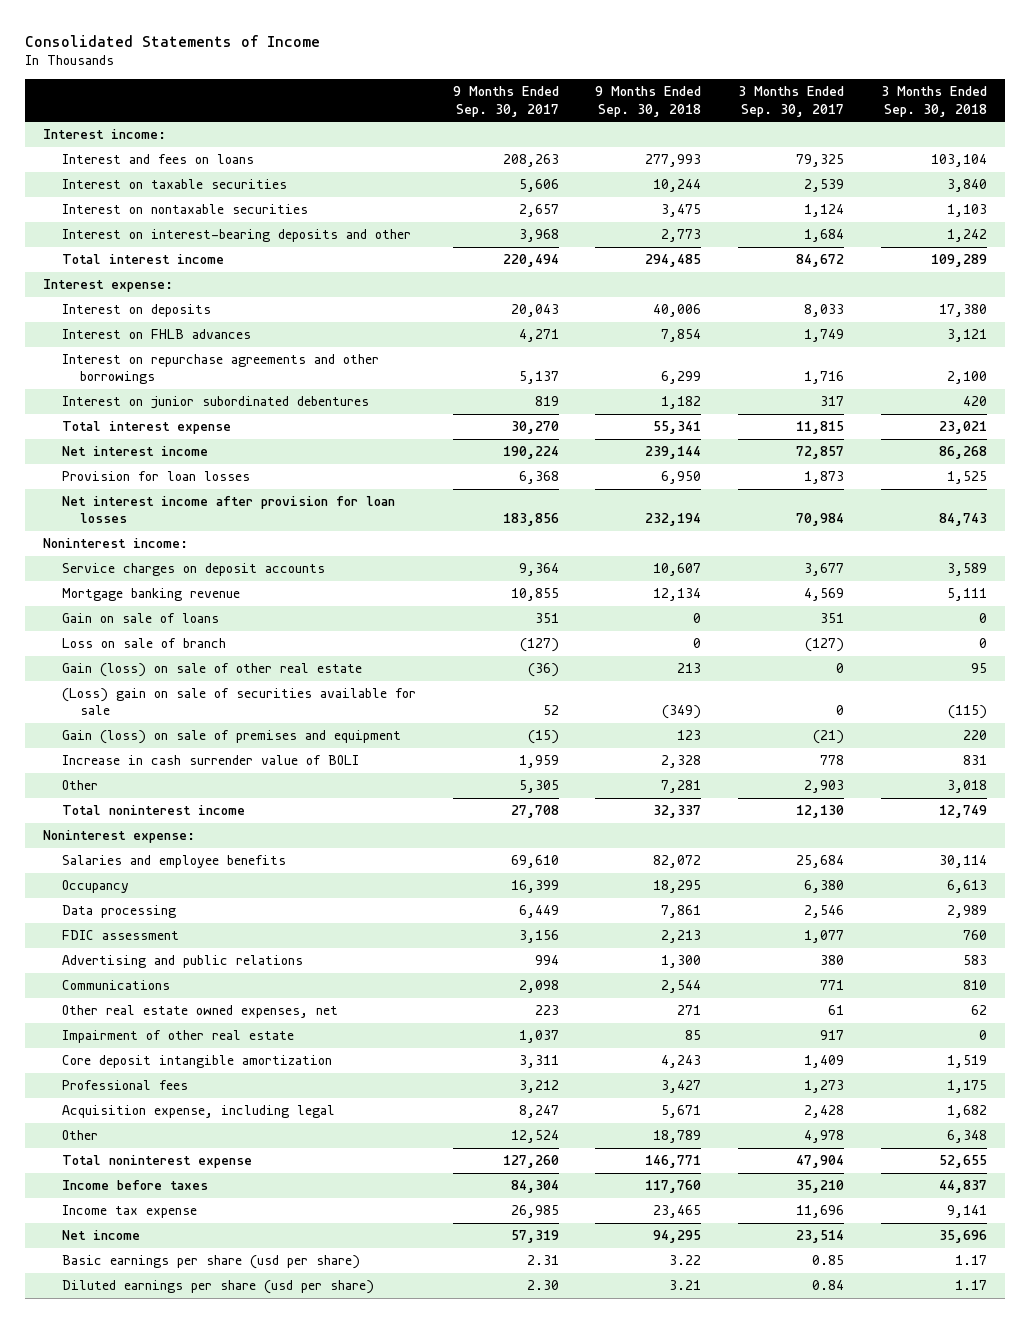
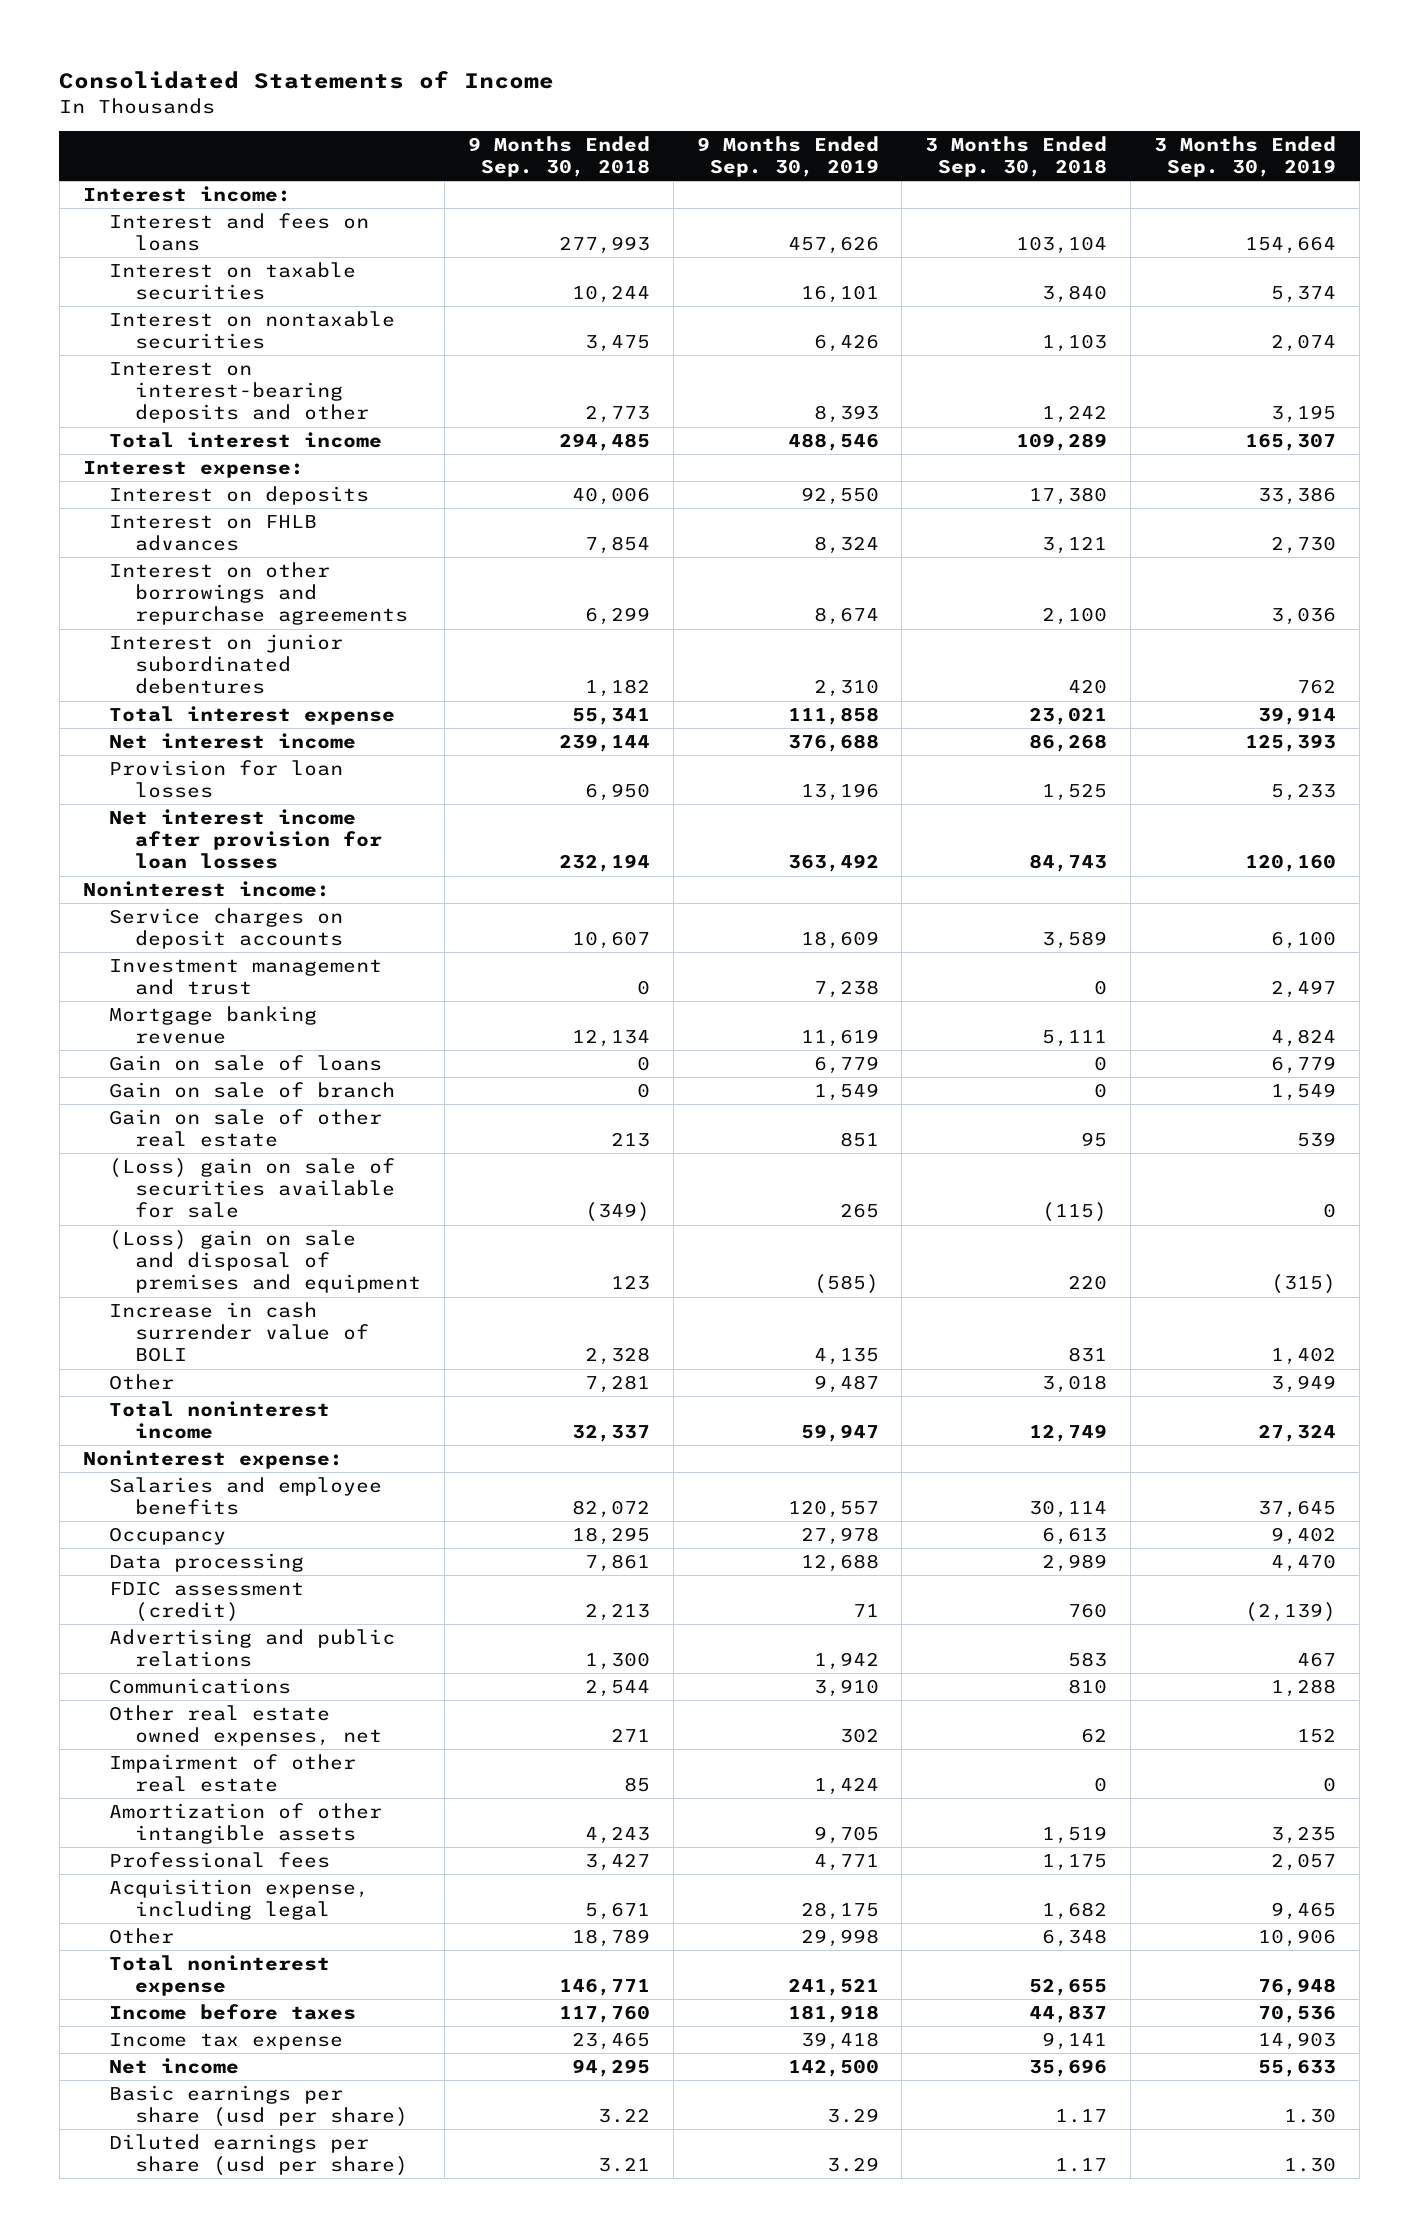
[452,86,559,117] 9 Months Ended Sep. 30, 2017 -> none
[737,86,844,117] 3 Months Ended Sep. 30, 2017 -> none
none -> [696,135,879,178] 9 Months Ended Sep. 30, 2019
none -> [1154,135,1337,178] 3 Months Ended Sep. 30, 2019
[61,354,379,385] Interest on repurchase agreements and other borrowings -> [108,561,409,626] Interest on other borrowings and repurchase agreements
none -> [108,958,382,996] Investment management and trust
[61,638,226,649] Loss on sale of branch -> [108,1081,395,1098] Gain on sale of branch
[61,663,362,678] Gain (loss) on sale of other real estate -> [108,1108,382,1148] Gain on sale of other real estate
[61,730,401,745] Gain (loss) on sale of premises and equipment -> [108,1229,422,1294] (Loss) gain on sale and disposal of premises and equipment
[61,930,179,941] FDIC assessment -> [108,1580,304,1623] FDIC assessment (credit)
[61,1055,332,1069] Core deposit intangible amortization -> [108,1802,382,1845] Amortization of other intangible assets

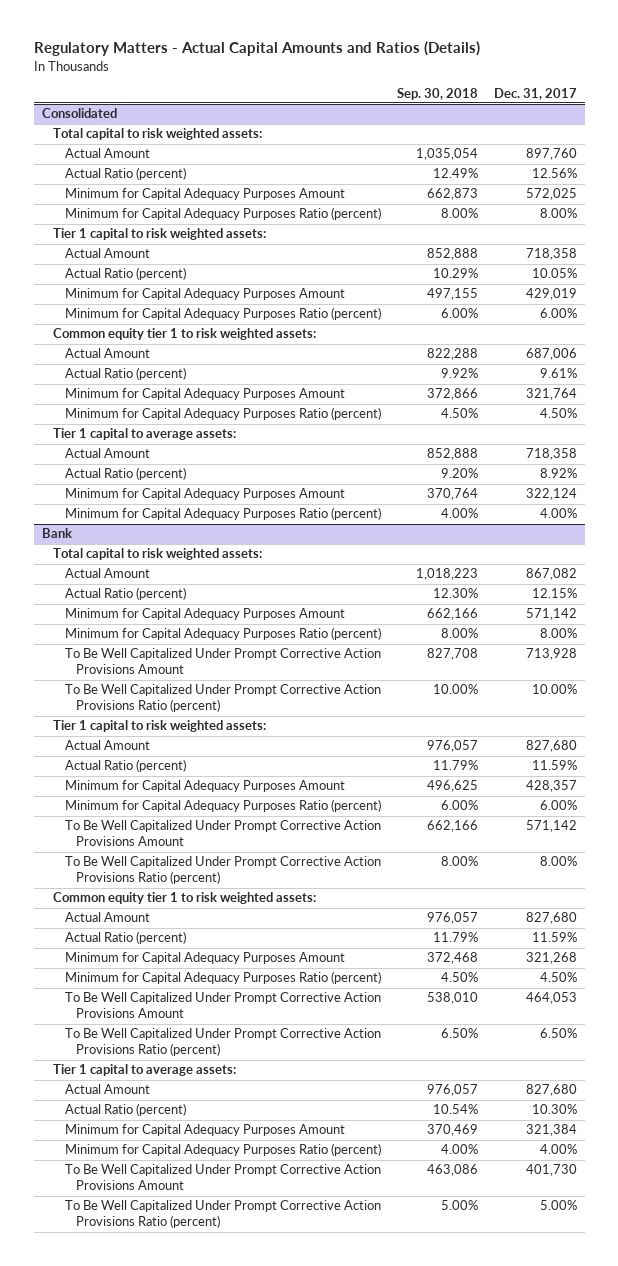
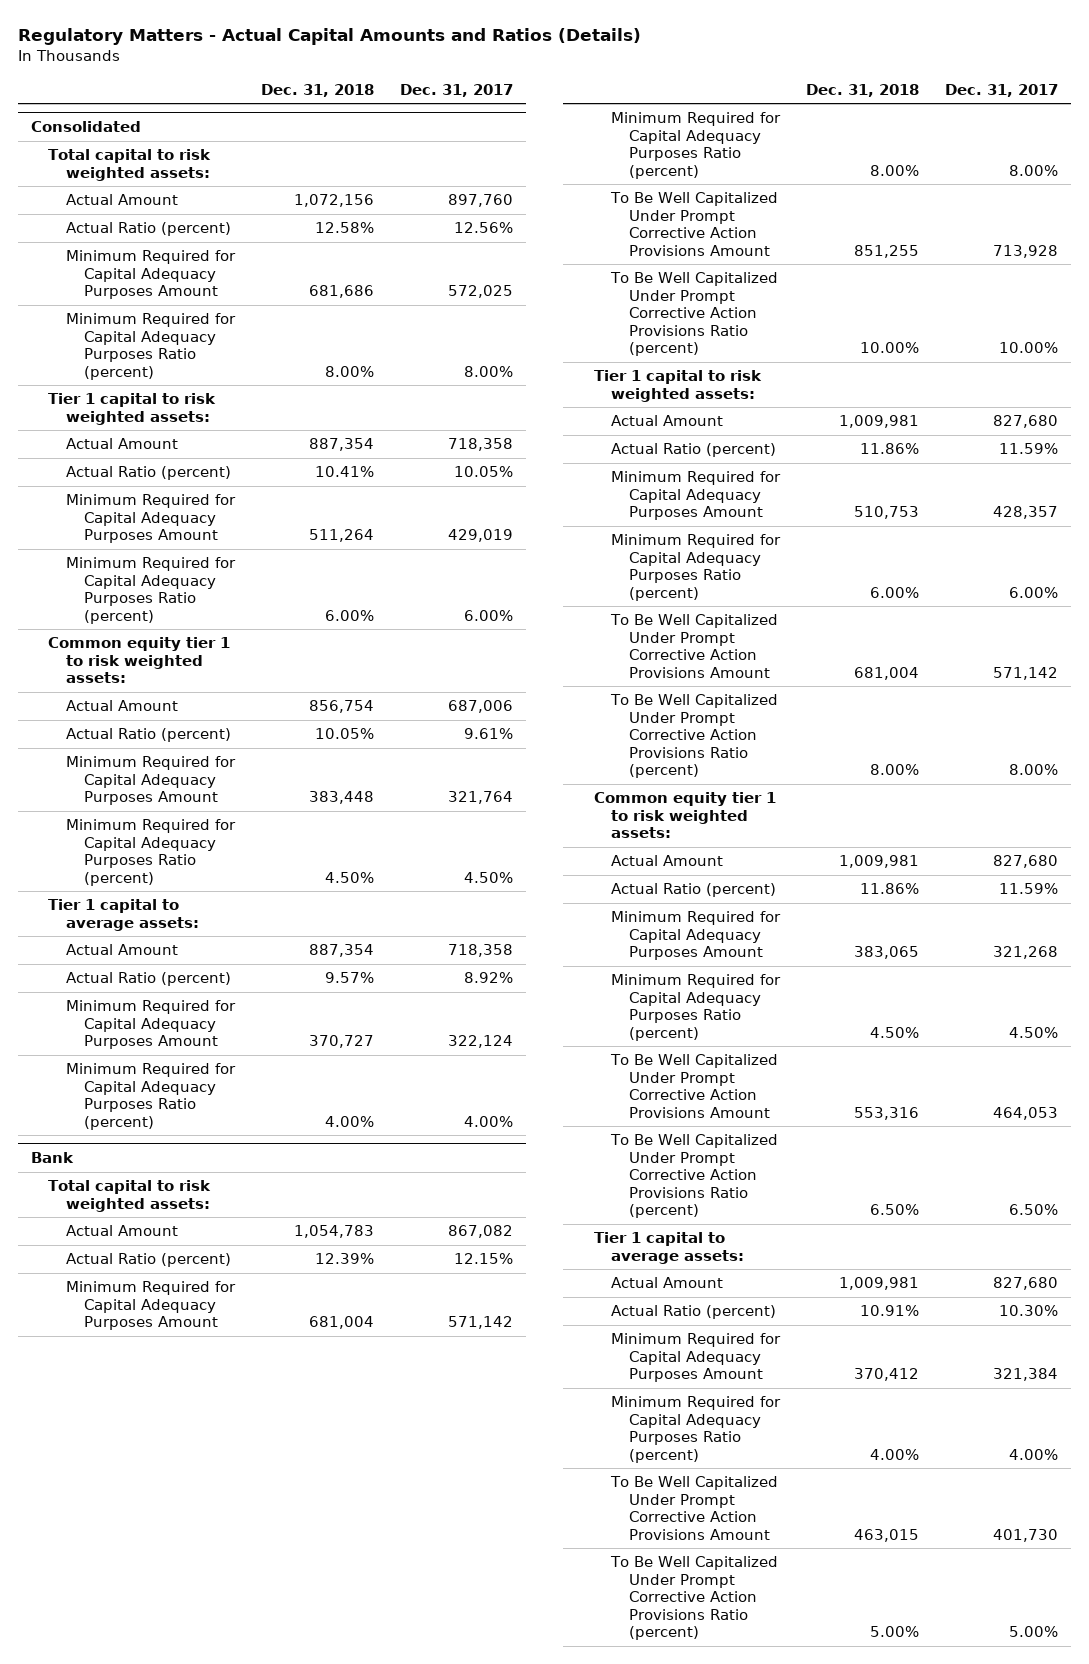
[396,87,478,100] Sep. 30, 2018 -> none
none -> [260,83,374,97] Dec. 31, 2018
[64,188,345,201] Minimum for Capital Adequacy Purposes Amount -> [65,250,236,300] Minimum Required for Capital Adequacy Purposes Amount
[64,207,381,221] Minimum for Capital Adequacy Purposes Ratio (percent) -> [65,313,236,380] Minimum Required for Capital Adequacy Purposes Ratio (percent)
[64,288,345,301] Minimum for Capital Adequacy Purposes Amount -> [65,494,236,544] Minimum Required for Capital Adequacy Purposes Amount
[64,307,381,321] Minimum for Capital Adequacy Purposes Ratio (percent) -> [65,557,236,624] Minimum Required for Capital Adequacy Purposes Ratio (percent)
[64,388,345,401] Minimum for Capital Adequacy Purposes Amount -> [65,756,236,806] Minimum Required for Capital Adequacy Purposes Amount
[64,407,381,421] Minimum for Capital Adequacy Purposes Ratio (percent) -> [65,819,236,886] Minimum Required for Capital Adequacy Purposes Ratio (percent)
[64,488,345,501] Minimum for Capital Adequacy Purposes Amount -> [65,1000,236,1050] Minimum Required for Capital Adequacy Purposes Amount
[64,507,381,521] Minimum for Capital Adequacy Purposes Ratio (percent) -> [65,1063,236,1130] Minimum Required for Capital Adequacy Purposes Ratio (percent)
[64,608,345,621] Minimum for Capital Adequacy Purposes Amount -> [65,1281,236,1331] Minimum Required for Capital Adequacy Purposes Amount
[64,627,381,641] Minimum for Capital Adequacy Purposes Ratio (percent) -> [611,112,782,179] Minimum Required for Capital Adequacy Purposes Ratio (percent)
[64,780,345,793] Minimum for Capital Adequacy Purposes Amount -> [611,471,782,521] Minimum Required for Capital Adequacy Purposes Amount
[64,799,381,813] Minimum for Capital Adequacy Purposes Ratio (percent) -> [611,534,782,601] Minimum Required for Capital Adequacy Purposes Ratio (percent)
[64,952,345,965] Minimum for Capital Adequacy Purposes Amount -> [611,911,782,961] Minimum Required for Capital Adequacy Purposes Amount
[64,971,381,985] Minimum for Capital Adequacy Purposes Ratio (percent) -> [611,974,782,1041] Minimum Required for Capital Adequacy Purposes Ratio (percent)
[64,1124,345,1137] Minimum for Capital Adequacy Purposes Amount -> [611,1333,782,1383] Minimum Required for Capital Adequacy Purposes Amount
[64,1143,381,1157] Minimum for Capital Adequacy Purposes Ratio (percent) -> [611,1396,782,1463] Minimum Required for Capital Adequacy Purposes Ratio (percent)

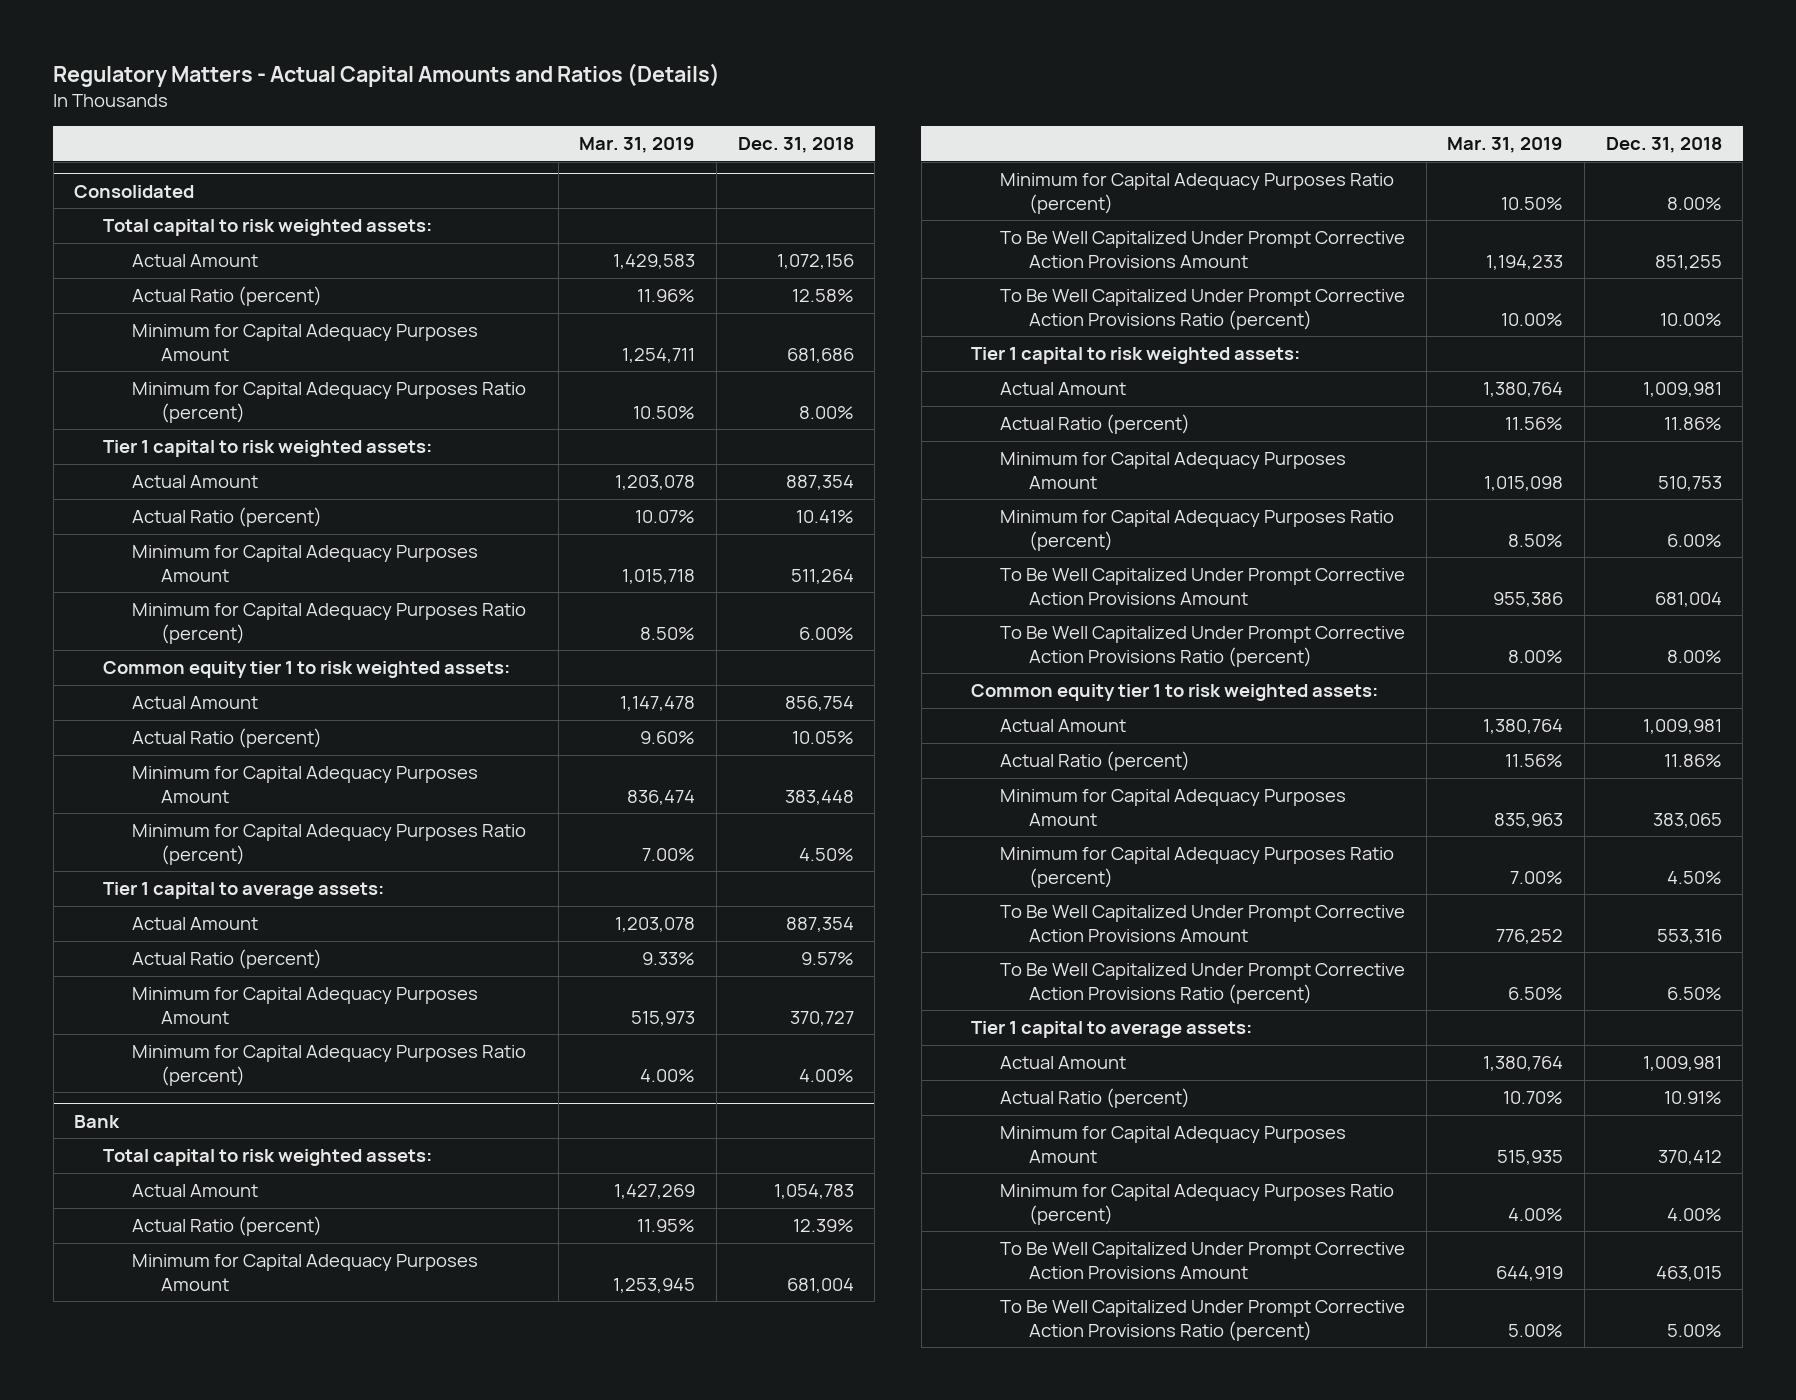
[399,83,513,97] Dec. 31, 2017 -> none
none -> [579,137,696,154] Mar. 31, 2019
[65,250,236,300] Minimum Required for Capital Adequacy Purposes Amount -> [131,324,478,361] Minimum for Capital Adequacy Purposes Amount
[65,313,236,380] Minimum Required for Capital Adequacy Purposes Ratio (percent) -> [131,382,526,423] Minimum for Capital Adequacy Purposes Ratio (percent)
[65,494,236,544] Minimum Required for Capital Adequacy Purposes Amount -> [131,545,478,582] Minimum for Capital Adequacy Purposes Amount
[65,557,236,624] Minimum Required for Capital Adequacy Purposes Ratio (percent) -> [131,603,526,644] Minimum for Capital Adequacy Purposes Ratio (percent)
[65,756,236,806] Minimum Required for Capital Adequacy Purposes Amount -> [131,766,478,803] Minimum for Capital Adequacy Purposes Amount
[65,819,236,886] Minimum Required for Capital Adequacy Purposes Ratio (percent) -> [131,824,526,865] Minimum for Capital Adequacy Purposes Ratio (percent)
[65,1000,236,1050] Minimum Required for Capital Adequacy Purposes Amount -> [131,987,478,1024] Minimum for Capital Adequacy Purposes Amount
[65,1063,236,1130] Minimum Required for Capital Adequacy Purposes Ratio (percent) -> [131,1045,526,1086] Minimum for Capital Adequacy Purposes Ratio (percent)
[65,1281,236,1331] Minimum Required for Capital Adequacy Purposes Amount -> [131,1254,478,1291] Minimum for Capital Adequacy Purposes Amount
[611,112,782,179] Minimum Required for Capital Adequacy Purposes Ratio (percent) -> [1000,173,1395,214] Minimum for Capital Adequacy Purposes Ratio (percent)
[611,471,782,521] Minimum Required for Capital Adequacy Purposes Amount -> [1000,452,1347,489] Minimum for Capital Adequacy Purposes Amount
[611,534,782,601] Minimum Required for Capital Adequacy Purposes Ratio (percent) -> [1000,510,1395,551] Minimum for Capital Adequacy Purposes Ratio (percent)
[611,911,782,961] Minimum Required for Capital Adequacy Purposes Amount -> [1000,789,1347,826] Minimum for Capital Adequacy Purposes Amount
[611,974,782,1041] Minimum Required for Capital Adequacy Purposes Ratio (percent) -> [1000,847,1395,888] Minimum for Capital Adequacy Purposes Ratio (percent)
[611,1333,782,1383] Minimum Required for Capital Adequacy Purposes Amount -> [1000,1126,1347,1163] Minimum for Capital Adequacy Purposes Amount
[611,1396,782,1463] Minimum Required for Capital Adequacy Purposes Ratio (percent) -> [1000,1184,1395,1225] Minimum for Capital Adequacy Purposes Ratio (percent)

